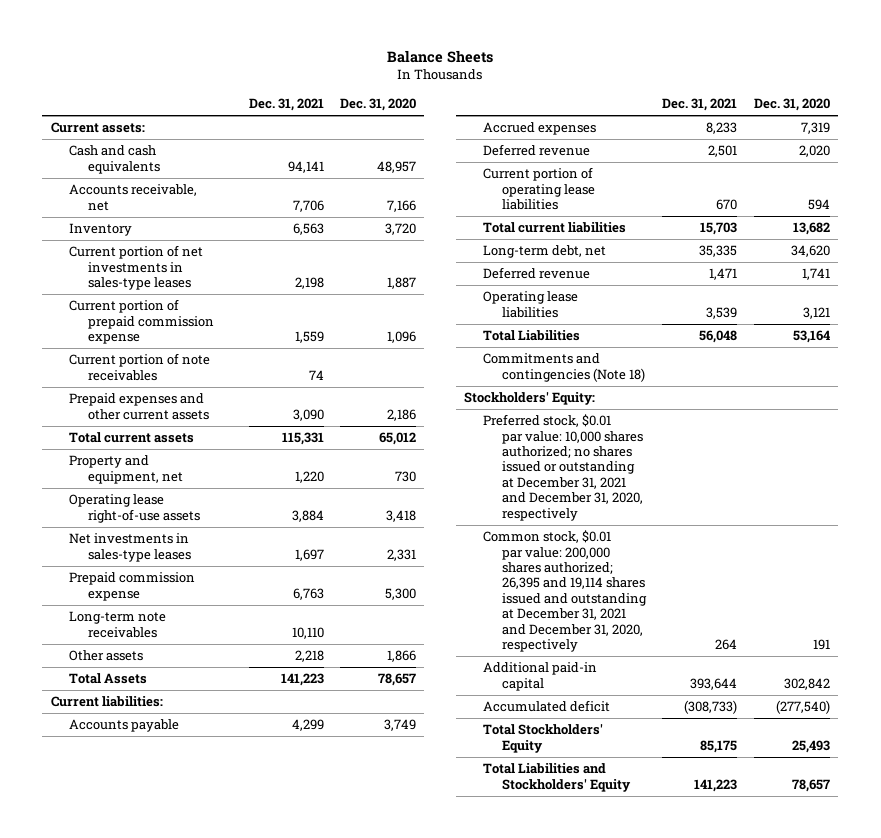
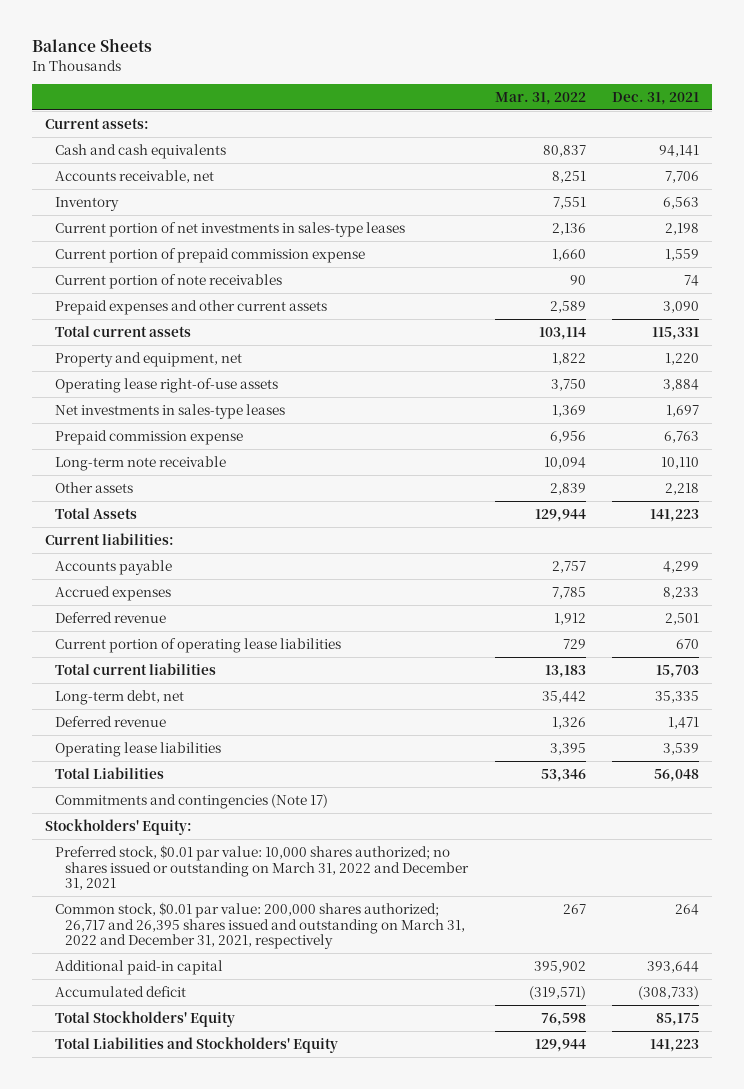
[340,98,417,112] Dec. 31, 2020 -> none
none -> [494,91,586,105] Mar. 31, 2022
[69,611,167,638] Long-term note receivables -> [55,455,227,471] Long-term note receivable
[483,353,645,382] Commitments and contingencies (Note 18) -> [55,793,329,809] Commitments and contingencies (Note 17)
[483,414,643,521] Preferred stock, $0.01 par value: 10,000 shares authorized; no shares issued or outstanding at December 31, 2021 and December 31, 2020, respectively -> [55,844,470,891] Preferred stock, $0.01 par value: 10,000 shares authorized; no shares issued or outstanding on March 31, 2022 and December 31, 2021
[483,530,647,653] Common stock, $0.01 par value: 200,000 shares authorized; 26,395 and 19,114 shares issued and outstanding at December 31, 2021 and December 31, 2020, respectively -> [55,901,466,950] Common stock, $0.01 par value: 200,000 shares authorized; 26,717 and 26,395 shares issued and outstanding on March 31, 2022 and December 31, 2021, respectively

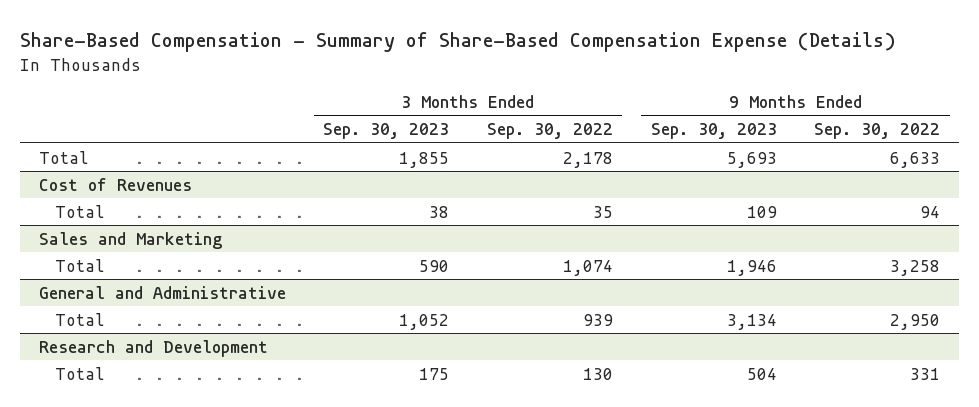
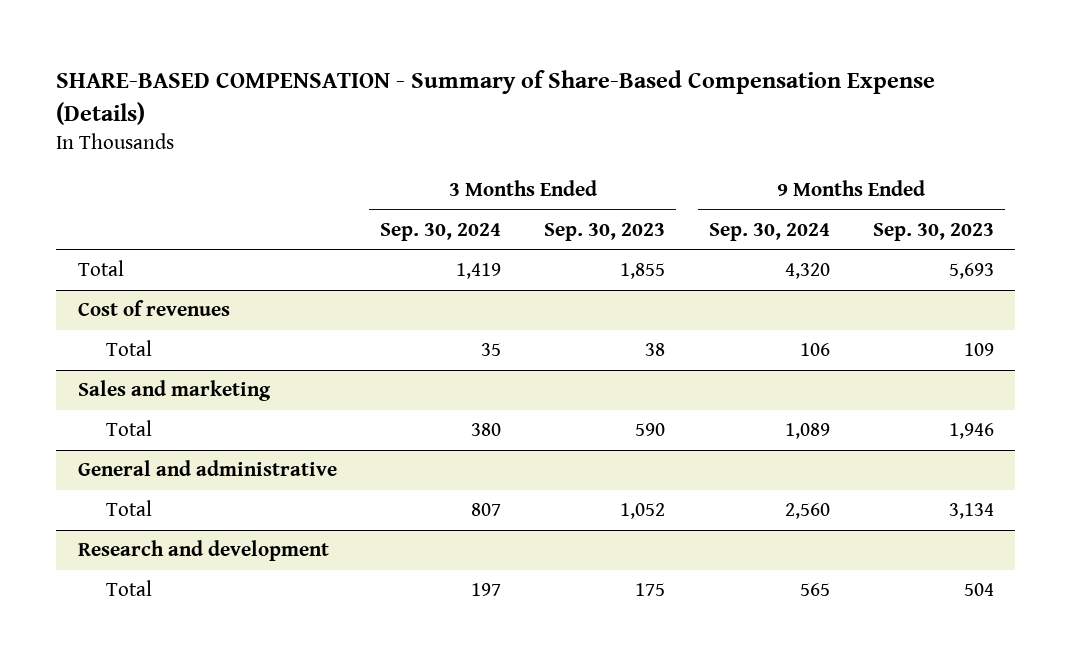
[19,32,896,53] Share-Based Compensation - Summary of Share-Based Compensation Expense (Details) -> [56,70,936,125] SHARE-BASED COMPENSATION - Summary of Share-Based Compensation Expense (Details)
[487,123,614,140] Sep. 30, 2022 -> none
[814,123,941,140] Sep. 30, 2022 -> none
none -> [380,222,502,241] Sep. 30, 2024
none -> [708,222,830,241] Sep. 30, 2024
[38,177,192,191] Cost of Revenues -> [77,300,230,317] Cost of revenues
[38,231,222,249] Sales and Marketing -> [77,380,271,402] Sales and marketing
[38,285,286,299] General and Administrative -> [77,460,337,477] General and administrative
[38,339,268,357] Research and Development -> [77,540,329,562] Research and development

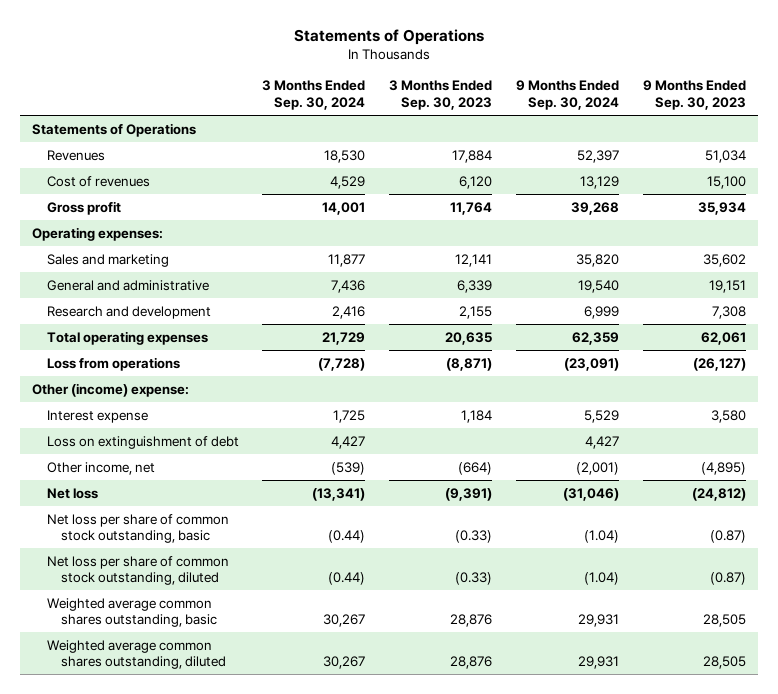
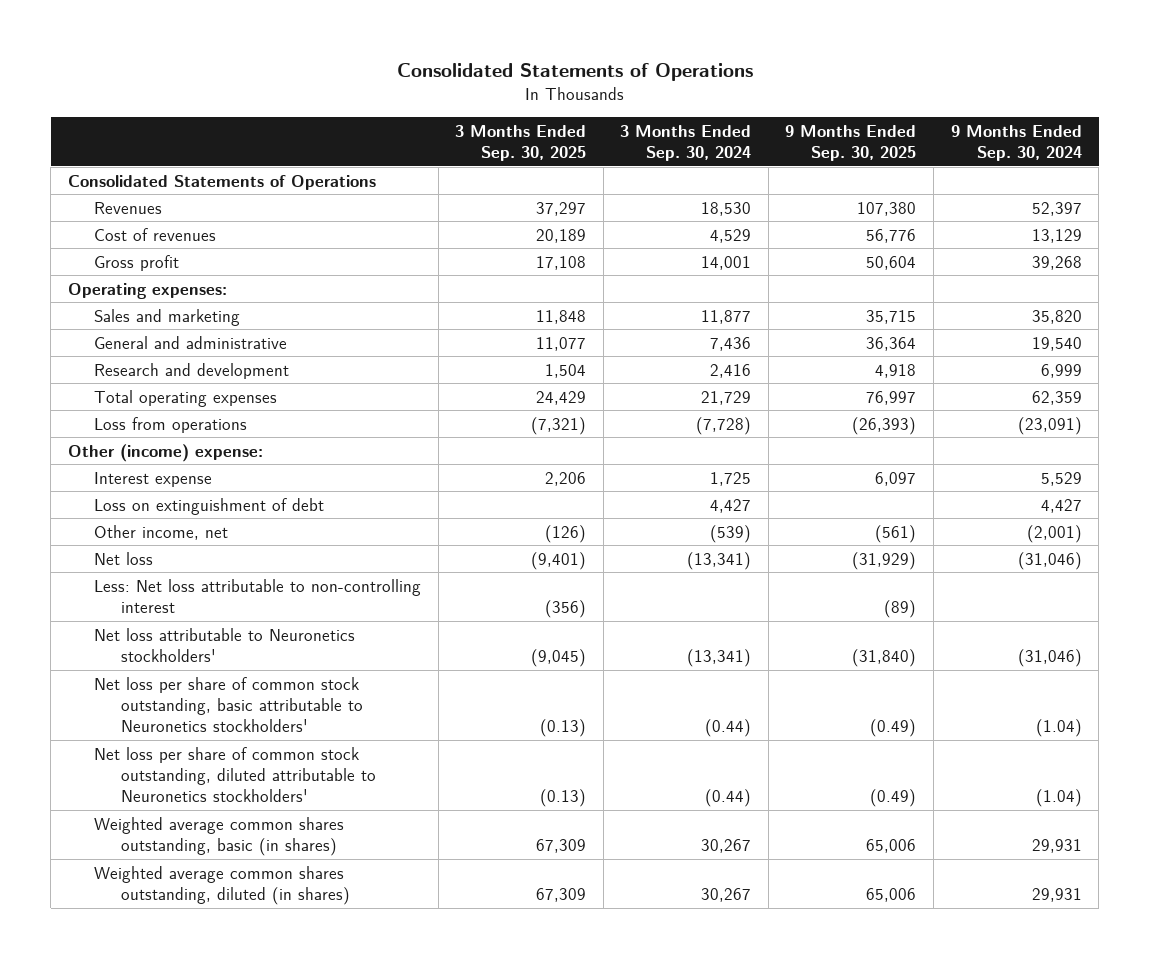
[294,28,485,45] Statements of Operations -> [396,63,753,82] Consolidated Statements of Operations
[389,80,493,110] 3 Months Ended Sep. 30, 2023 -> none
[643,80,747,110] 9 Months Ended Sep. 30, 2023 -> none
none -> [455,124,587,162] 3 Months Ended Sep. 30, 2025
none -> [785,124,917,162] 9 Months Ended Sep. 30, 2025
[32,122,197,137] Statements of Operations -> [67,174,376,190] Consolidated Statements of Operations
none -> [94,578,422,613] Less: Net loss attributable to non-controlling interest
none -> [94,627,356,662] Net loss attributable to Neuronetics stockholders'
[46,513,229,544] Net loss per share of common stock outstanding, basic -> [94,676,363,733] Net loss per share of common stock outstanding, basic attributable to Neuronetics stockholders'
[46,555,229,586] Net loss per share of common stock outstanding, diluted -> [94,746,376,803] Net loss per share of common stock outstanding, diluted attributable to Neuronetics stockholders'
[46,597,218,628] Weighted average common shares outstanding, basic -> [94,816,345,856] Weighted average common shares outstanding, basic (in shares)
[46,639,227,670] Weighted average common shares outstanding, diluted -> [94,865,350,905] Weighted average common shares outstanding, diluted (in shares)

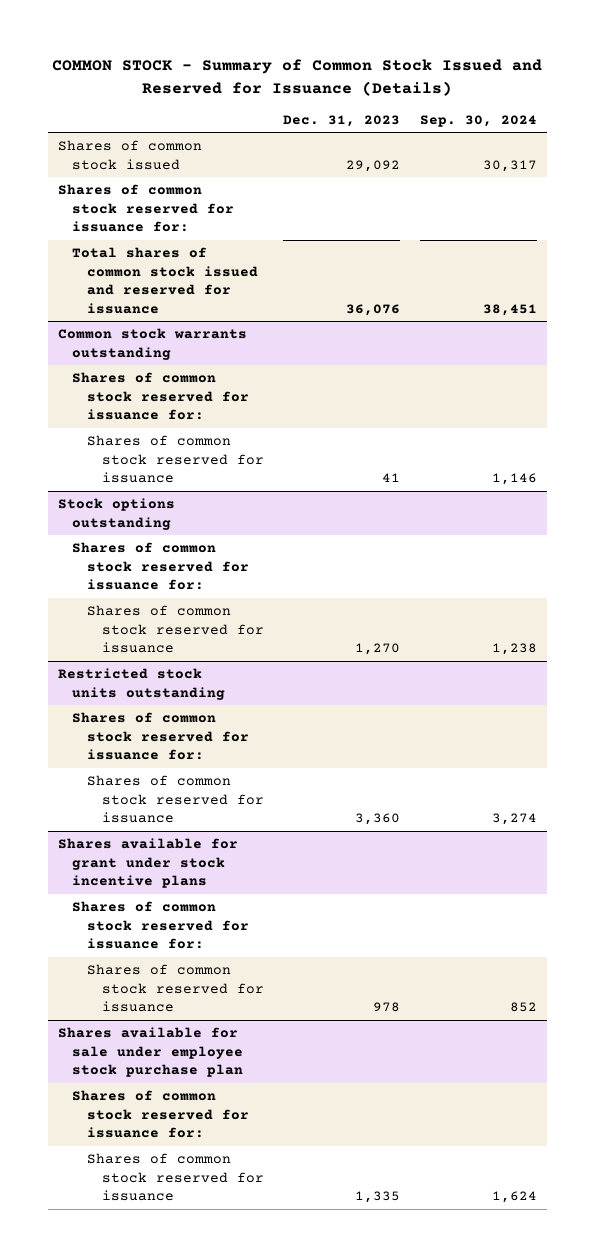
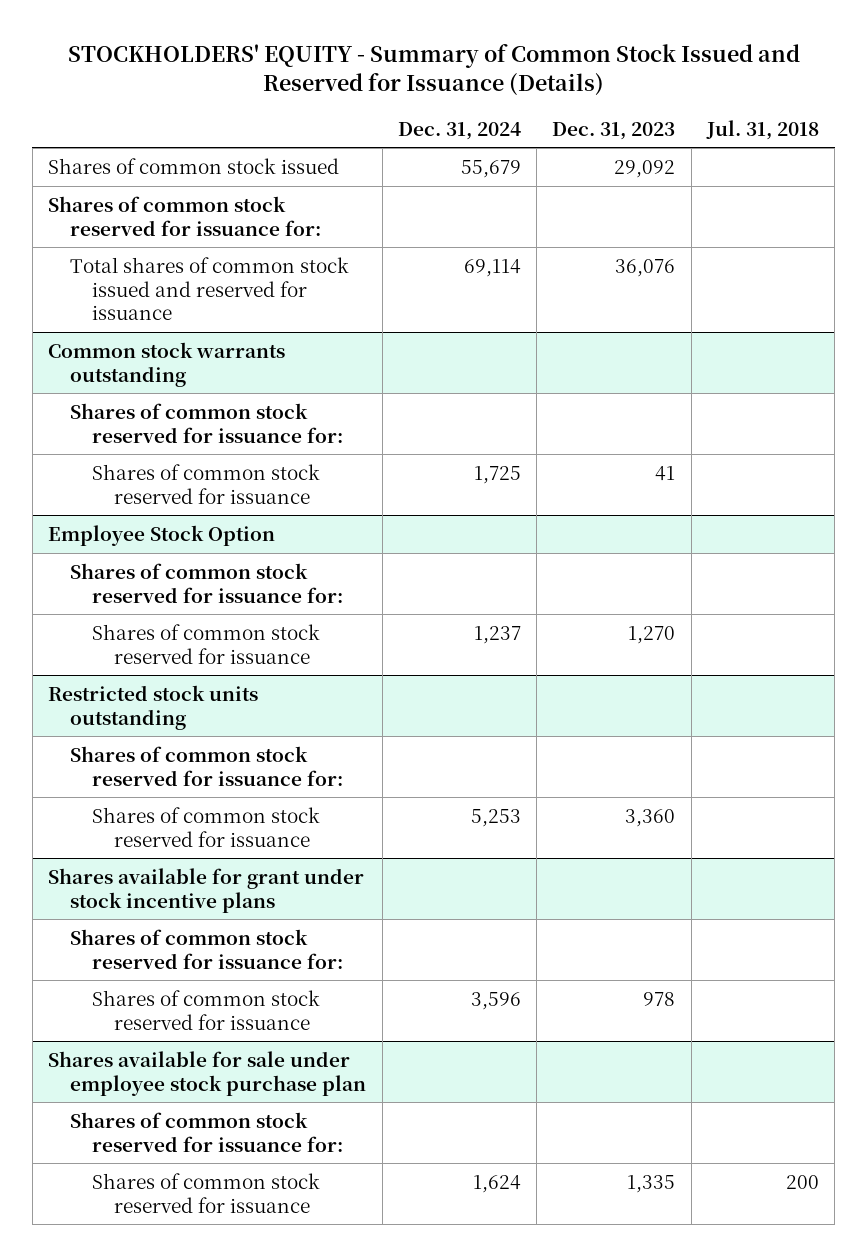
[52,59,543,96] COMMON STOCK - Summary of Common Stock Issued and Reserved for Issuance (Details) -> [67,43,800,97] STOCKHOLDERS' EQUITY - Summary of Common Stock Issued and Reserved for Issuance (Details)
[420,114,538,127] Sep. 30, 2024 -> none
none -> [397,121,521,140] Dec. 31, 2024
none -> [706,119,820,140] Jul. 31, 2018
[57,497,175,530] Stock options outstanding -> [48,524,276,546] Employee Stock Option

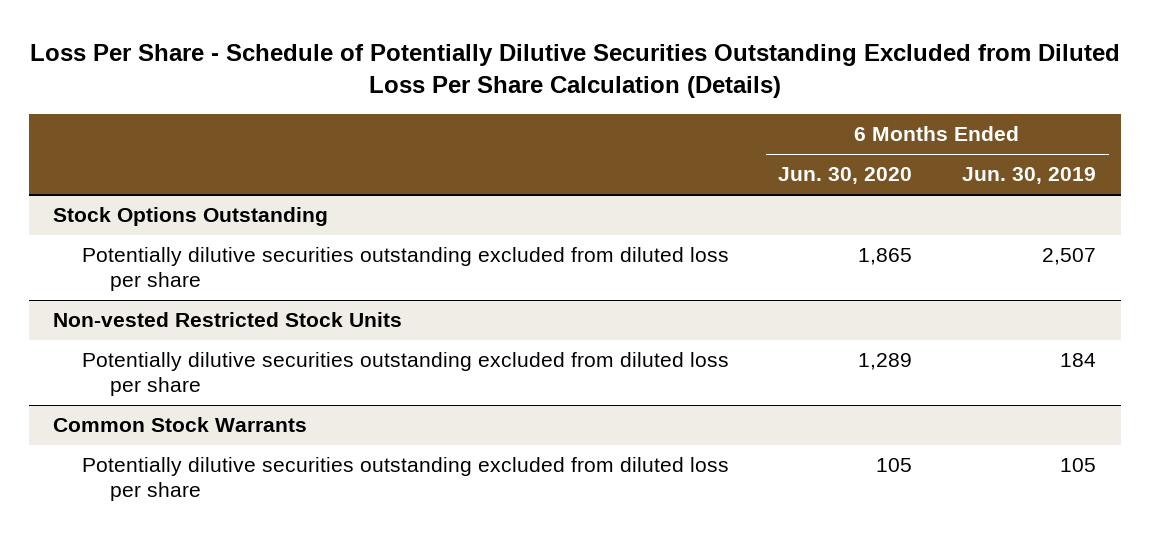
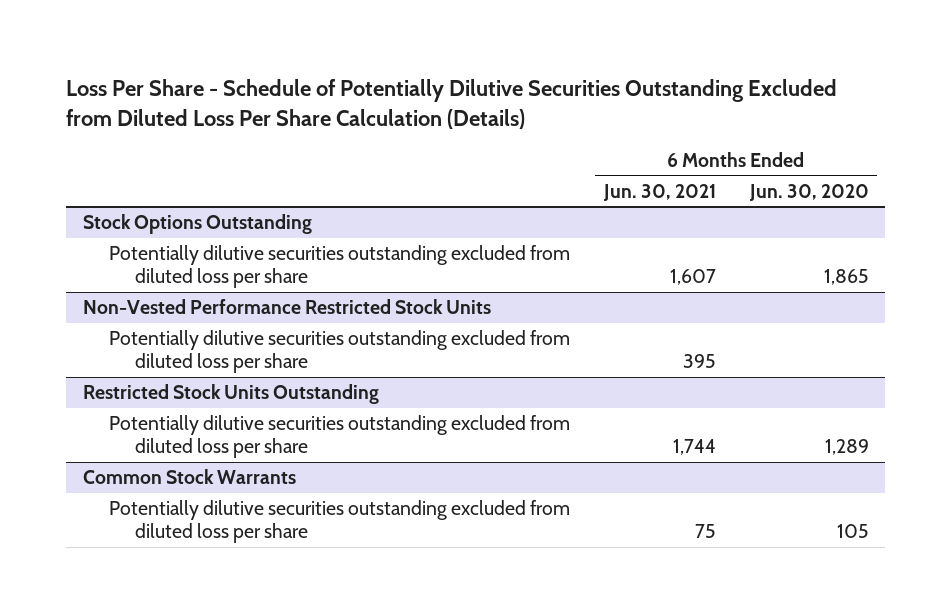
[962,167,1097,185] Jun. 30, 2019 -> none
none -> [602,183,716,201] Jun. 30, 2021
none -> [82,298,491,314] Non-Vested Performance Restricted Stock Units
none -> [109,329,571,374] Potentially dilutive securities outstanding excluded from diluted loss per share
[53,312,403,328] Non-vested Restricted Stock Units -> [82,383,379,404] Restricted Stock Units Outstanding

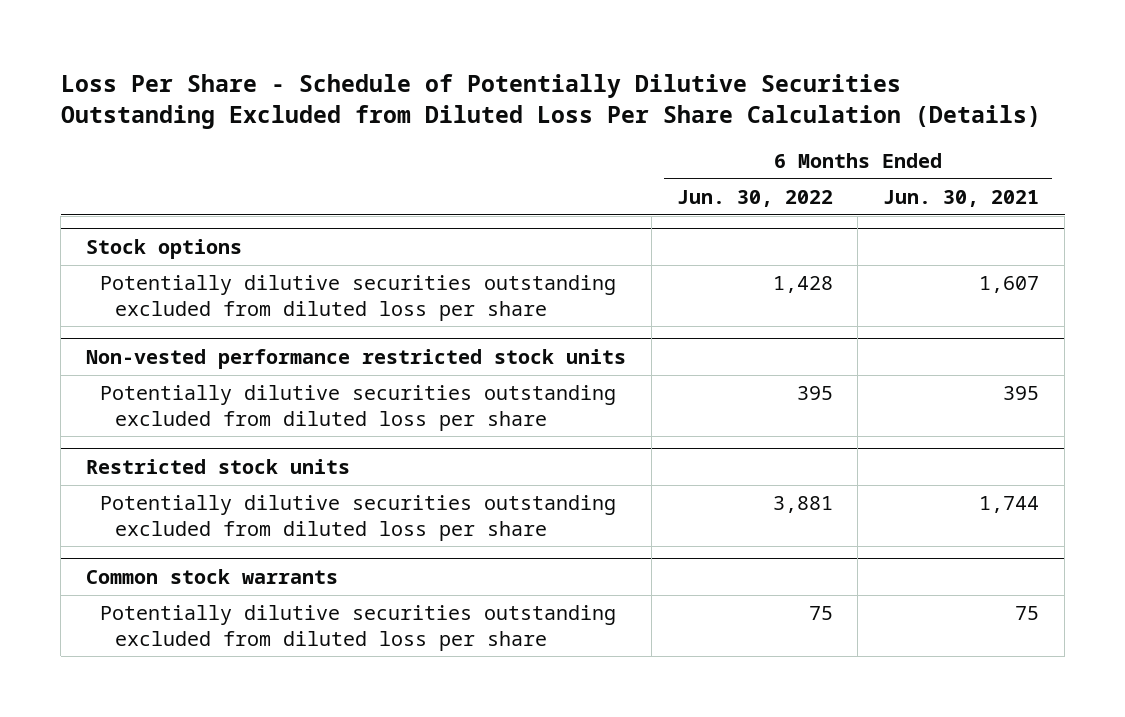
[748,183,869,201] Jun. 30, 2020 -> none
none -> [676,190,833,208] Jun. 30, 2022
[82,213,312,234] Stock Options Outstanding -> [85,238,242,259] Stock options
[82,298,491,314] Non-Vested Performance Restricted Stock Units -> [85,348,626,369] Non-vested performance restricted stock units
[82,383,379,404] Restricted Stock Units Outstanding -> [85,458,350,474] Restricted stock units
[82,468,296,484] Common Stock Warrants -> [85,568,338,584] Common stock warrants

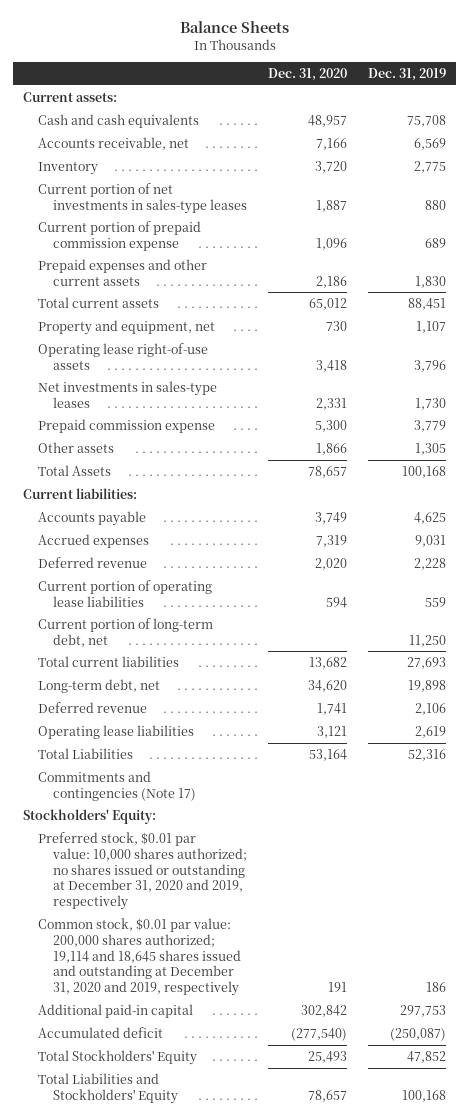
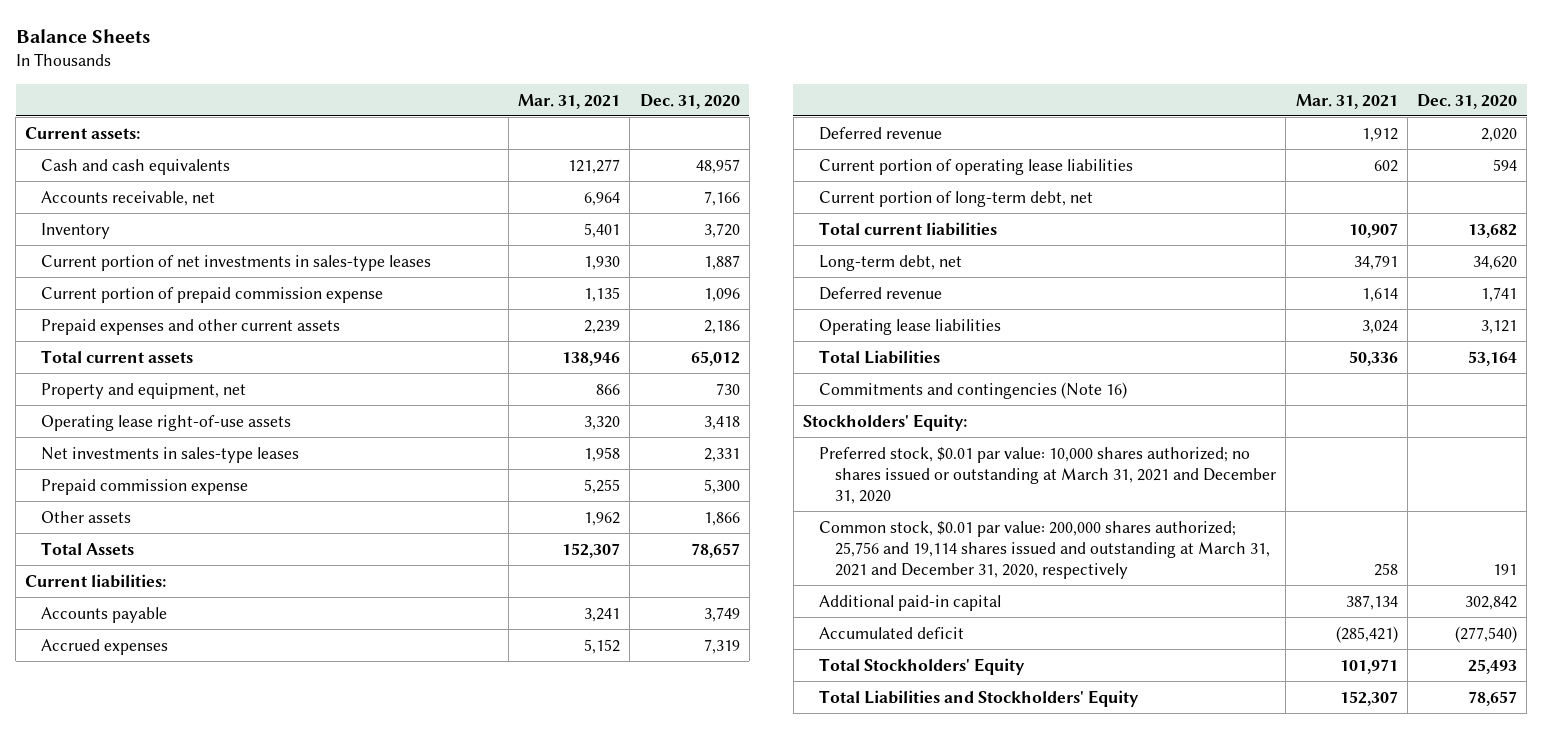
[367,68,446,82] Dec. 31, 2019 -> none
none -> [518,93,621,109] Mar. 31, 2021
[38,770,197,801] Commitments and contingencies (Note 17) -> [819,381,1128,399] Commitments and contingencies (Note 16)
[38,831,248,911] Preferred stock, $0.01 par value: 10,000 shares authorized; no shares issued or outstanding at December 31, 2020 and 2019, respectively -> [819,446,1277,504] Preferred stock, $0.01 par value: 10,000 shares authorized; no shares issued or outstanding at March 31, 2021 and December 31, 2020
[38,917,242,997] Common stock, $0.01 par value: 200,000 shares authorized; 19,114 and 18,645 shares issued and outstanding at December 31, 2020 and 2019, respectively -> [819,520,1271,579] Common stock, $0.01 par value: 200,000 shares authorized; 25,756 and 19,114 shares issued and outstanding at March 31, 2021 and December 31, 2020, respectively

